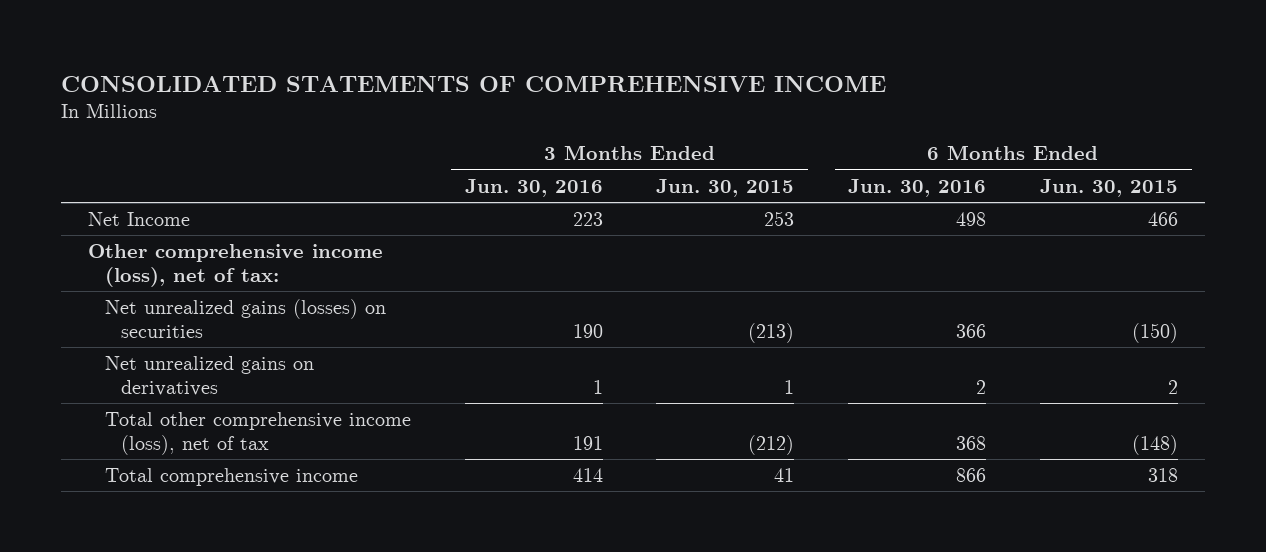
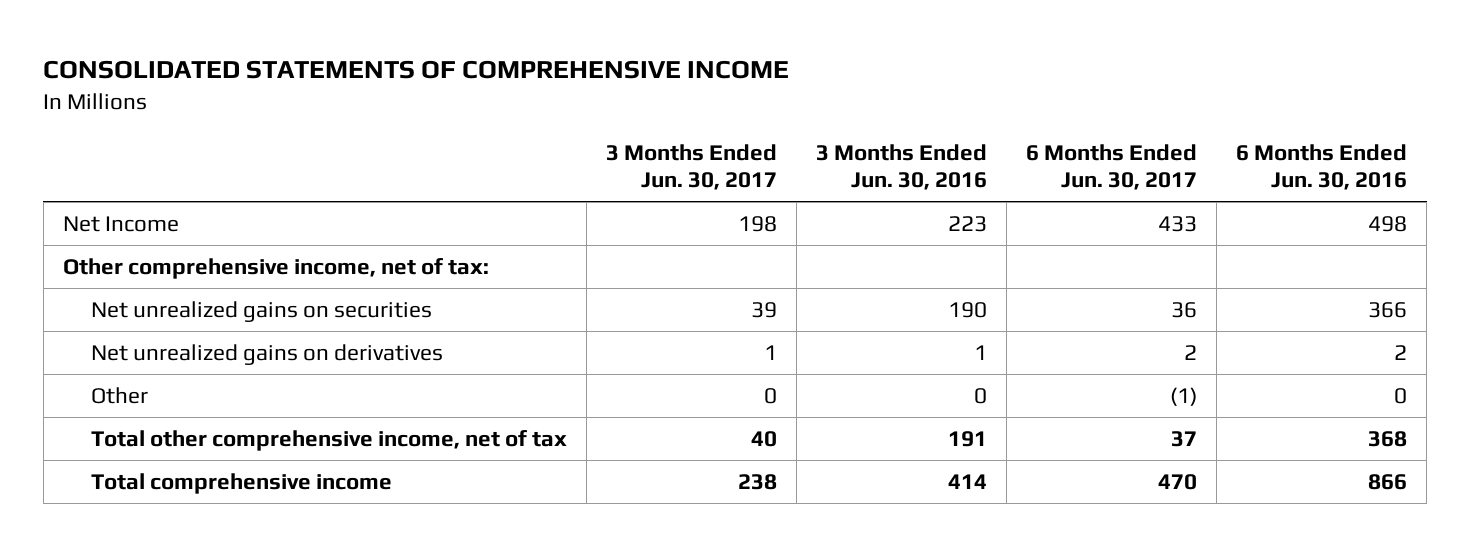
[656,178,795,197] Jun. 30, 2015 -> none
[1040,178,1179,197] Jun. 30, 2015 -> none
none -> [606,144,778,191] 3 Months Ended Jun. 30, 2017
none -> [1026,144,1198,191] 6 Months Ended Jun. 30, 2017
[88,243,384,287] Other comprehensive income (loss), net of tax: -> [62,257,489,279] Other comprehensive income, net of tax:
[104,298,386,338] Net unrealized gains (losses) on securities -> [90,300,432,322] Net unrealized gains on securities
none -> [90,386,148,404] Other
[104,411,411,455] Total other comprehensive income (loss), net of tax -> [90,429,567,451] Total other comprehensive income, net of tax

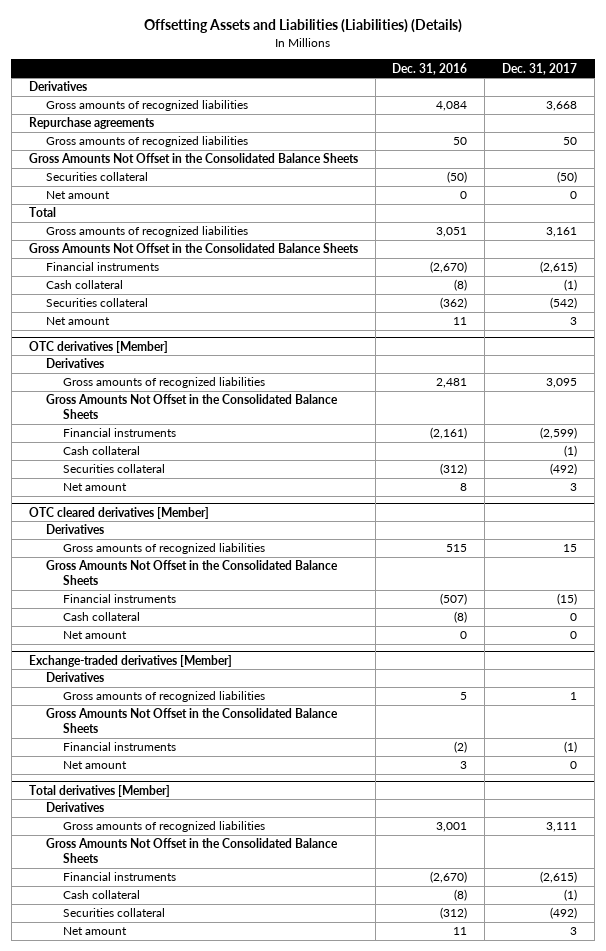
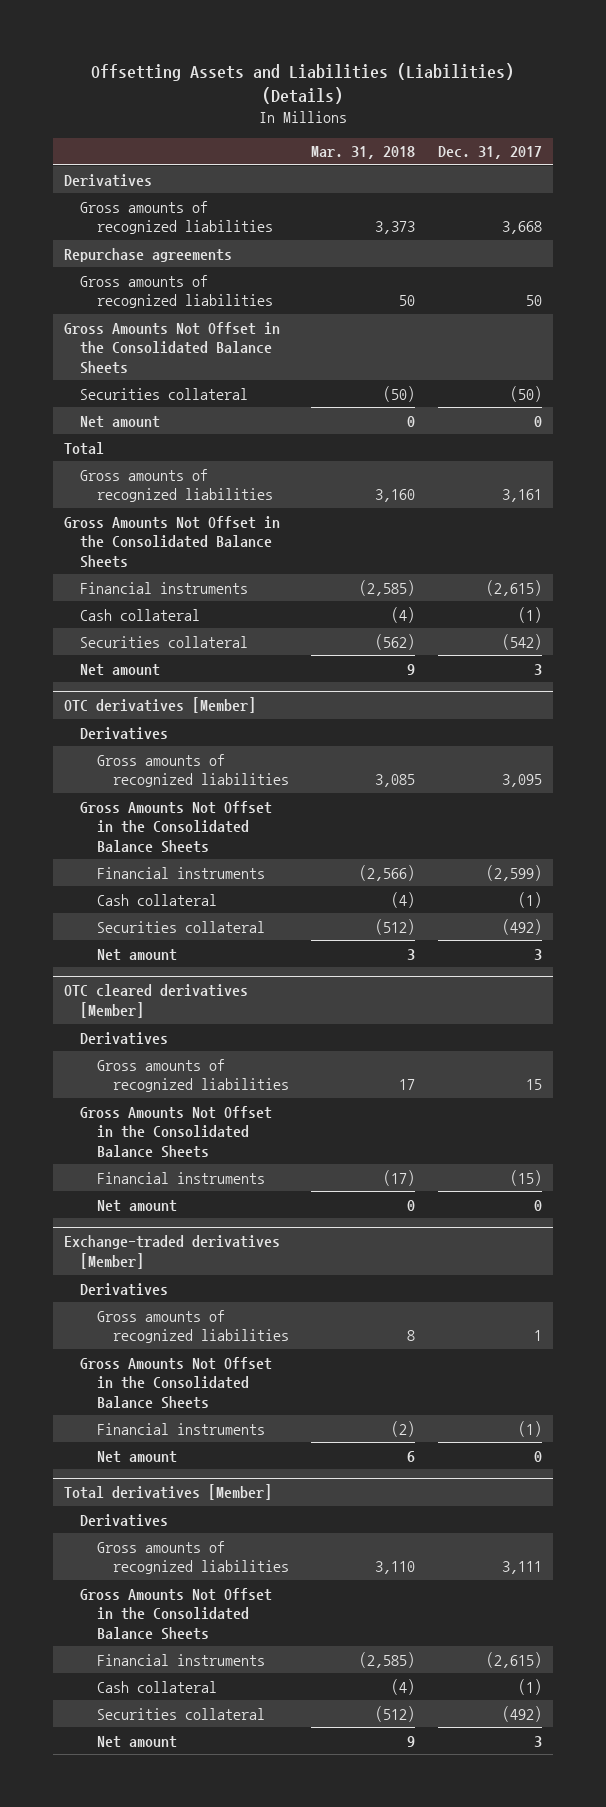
[392,62,468,75] Dec. 31, 2016 -> none
none -> [311,146,416,160] Mar. 31, 2018
[62,612,140,622] Cash collateral -> none

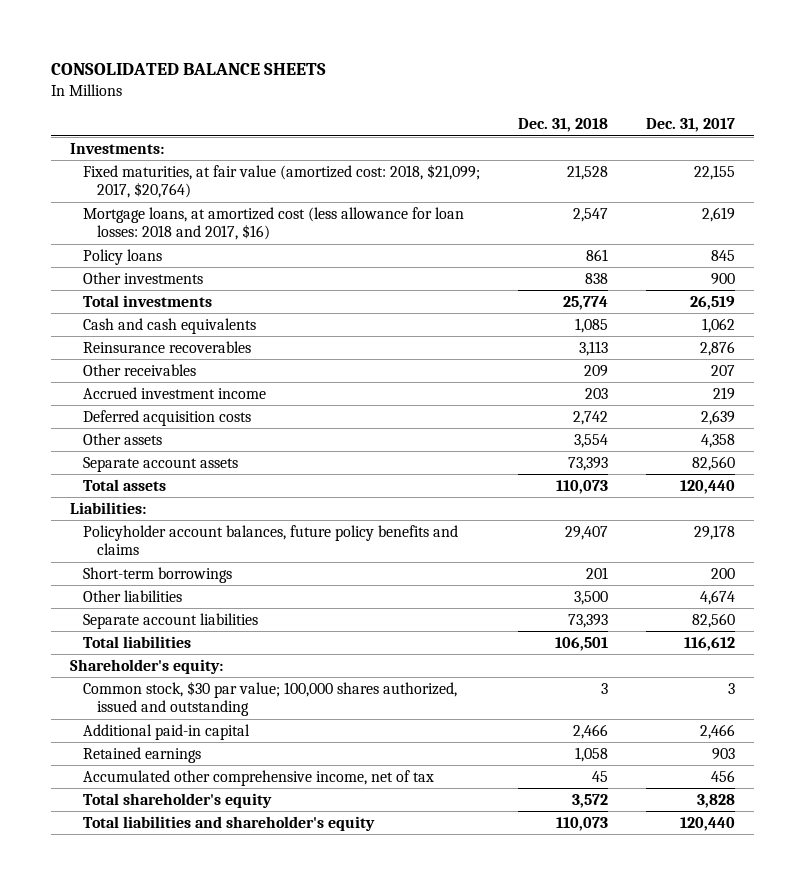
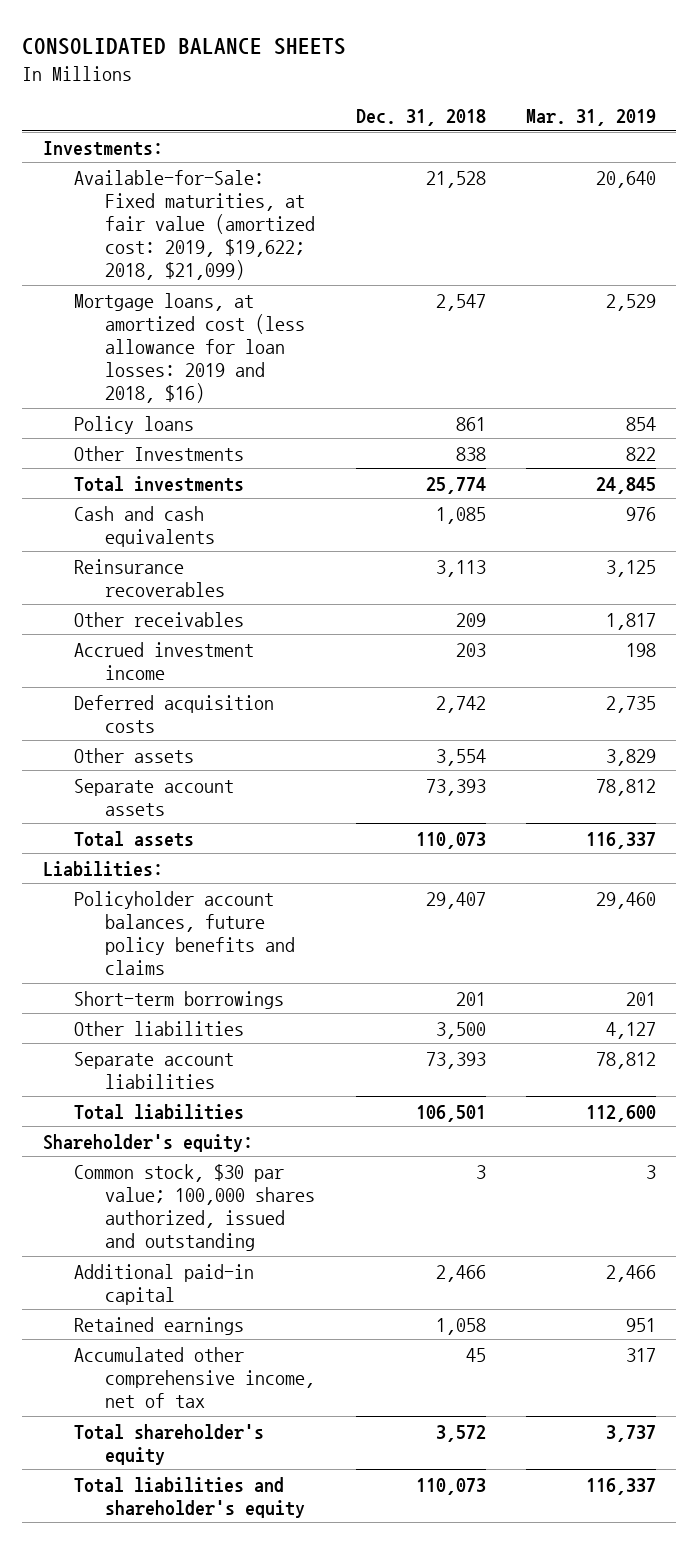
[645,118,735,133] Dec. 31, 2017 -> none
none -> [526,108,657,126] Mar. 31, 2019
[83,164,481,199] Fixed maturities, at fair value (amortized cost: 2018, $21,099; 2017, $20,764) -> [73,169,316,281] Available-for-Sale: Fixed maturities, at fair value (amortized cost: 2019, $19,622; 2018, $21,099)
[83,207,465,241] Mortgage loans, at amortized cost (less allowance for loan losses: 2018 and 2017, $16) -> [73,292,306,404] Mortgage loans, at amortized cost (less allowance for loan losses: 2019 and 2018, $16)
[83,272,204,285] Other investments -> [73,445,244,461] Other Investments

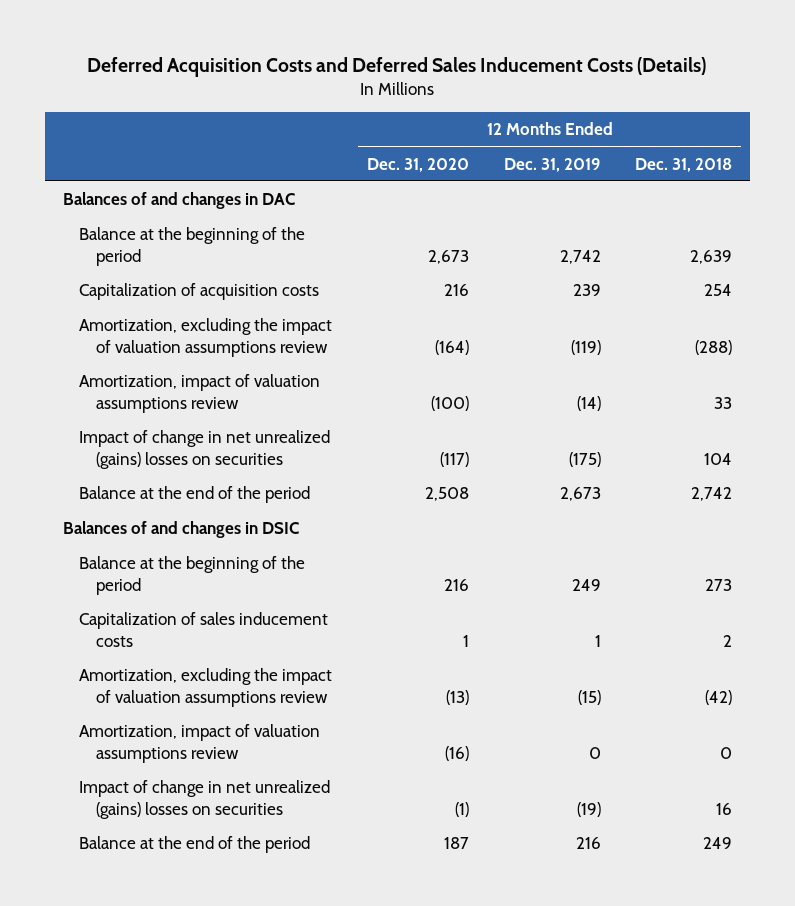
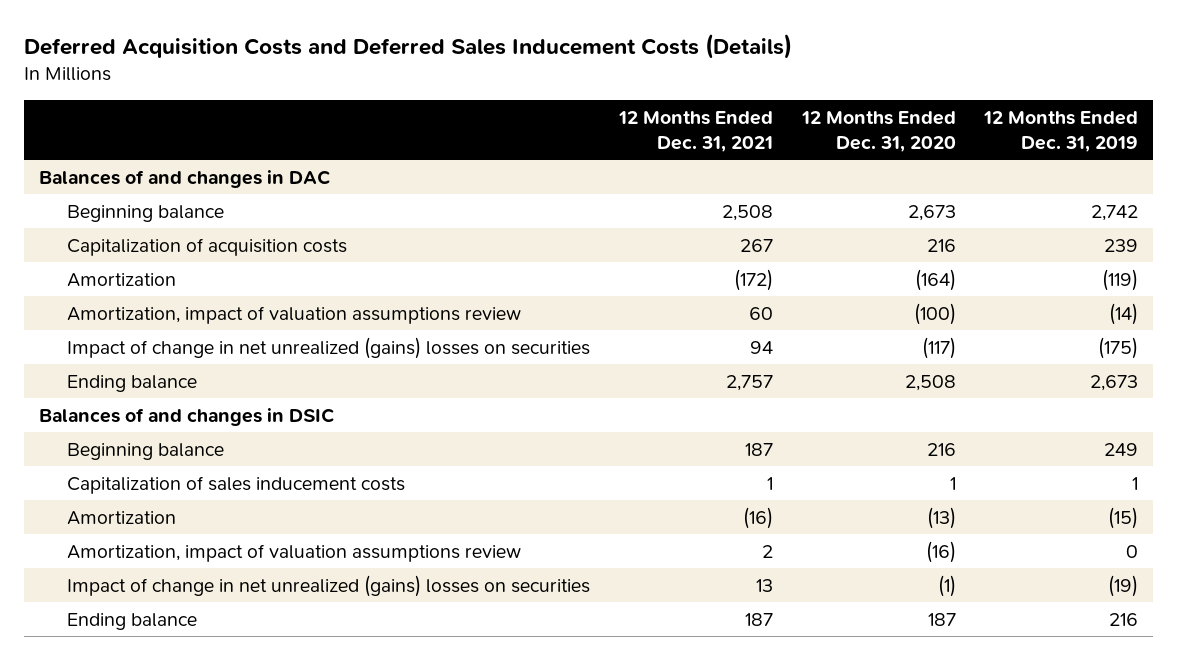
[635,157,733,172] Dec. 31, 2018 -> none
none -> [617,110,773,152] 12 Months Ended Dec. 31, 2021
[79,227,306,267] Balance at the beginning of the period -> [67,204,225,222] Beginning balance
[79,318,333,358] Amortization, excluding the impact of valuation assumptions review -> [67,272,177,287] Amortization
[79,486,311,504] Balance at the end of the period -> [67,374,198,392] Ending balance
[79,556,306,596] Balance at the beginning of the period -> [67,442,225,460] Beginning balance
[79,668,333,708] Amortization, excluding the impact of valuation assumptions review -> [67,510,177,525] Amortization
[79,836,311,854] Balance at the end of the period -> [67,612,198,630] Ending balance

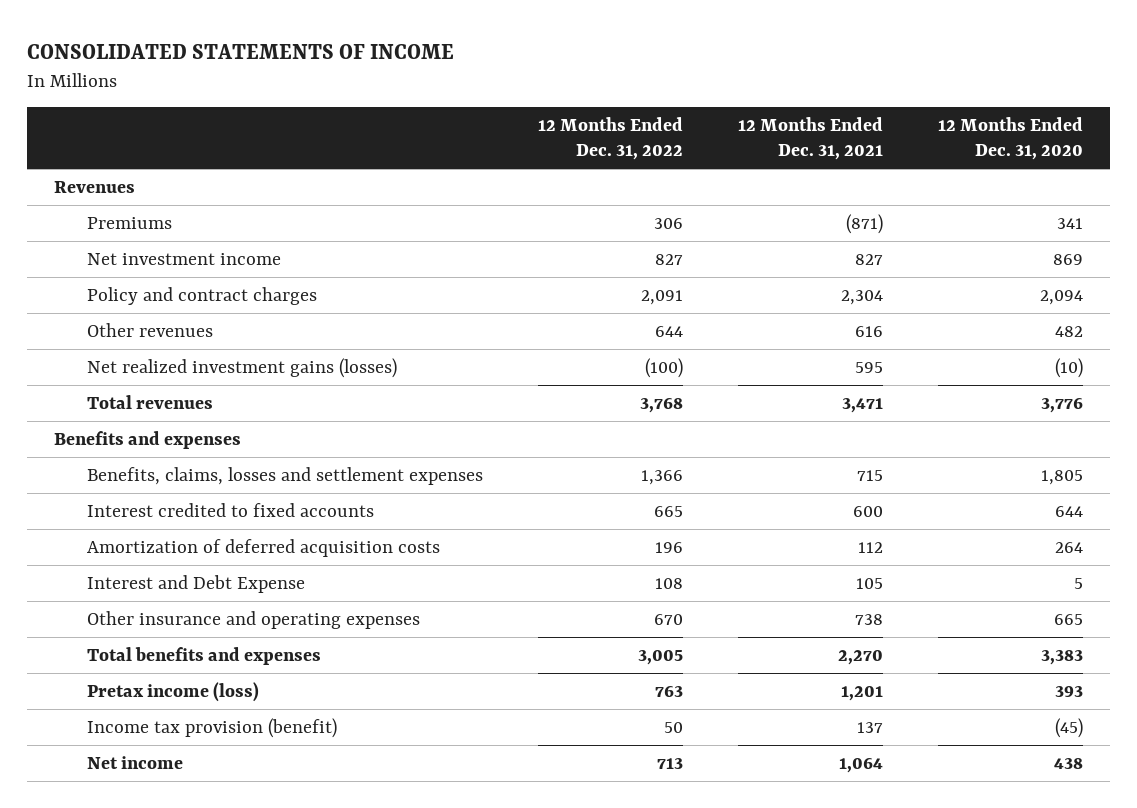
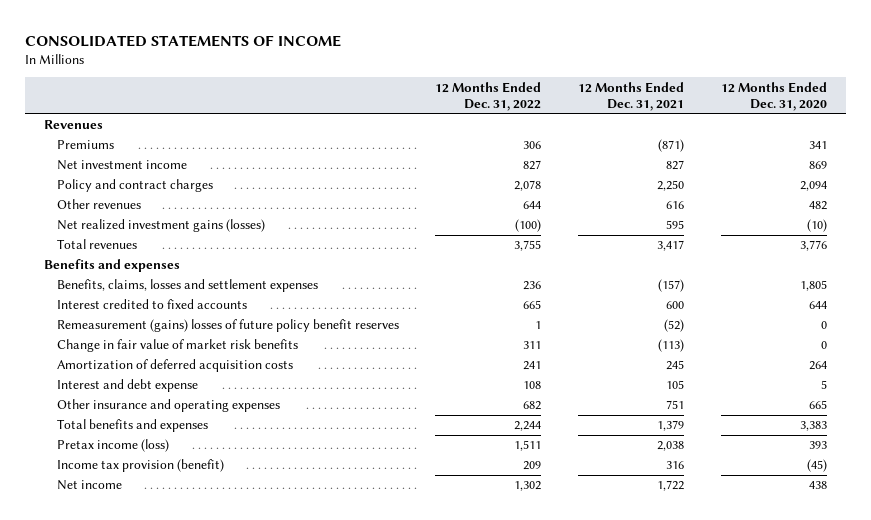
[640,289,683,305] 2,091 -> [514,180,542,192] 2,078
[840,289,883,305] 2,304 -> [657,180,685,192] 2,250
[639,397,683,413] 3,768 -> [514,240,542,252] 3,755
[841,397,883,413] 3,471 -> [657,240,685,252] 3,417
[640,469,683,485] 1,366 -> [523,281,542,291] 236
[856,469,883,481] 715 -> [658,279,685,293] (157)
none -> [56,319,399,333] Remeasurement (gains) losses of future policy benefit reserves
none -> [56,339,298,353] Change in fair value of market risk benefits
[654,541,683,553] 196 -> [523,361,542,371] 241
[857,541,883,553] 112 -> [666,360,685,371] 245
[86,574,305,593] Interest and Debt Expense -> [56,379,198,393] Interest and debt expense
[653,613,683,625] 670 -> [523,401,542,411] 682
[854,613,883,625] 738 -> [666,400,685,410] 751
[637,649,683,665] 3,005 -> [514,421,542,432] 2,244
[837,649,883,665] 2,270 -> [657,420,685,432] 1,379
[654,685,683,697] 763 -> [514,440,542,452] 1,511
[840,685,883,701] 1,201 -> [657,441,685,452] 2,038
[663,721,683,733] 50 -> [523,461,542,471] 209
[856,721,883,733] 137 -> [666,461,685,470] 316
[656,757,683,769] 713 -> [514,481,542,492] 1,302
[838,757,883,773] 1,064 -> [657,480,685,492] 1,722

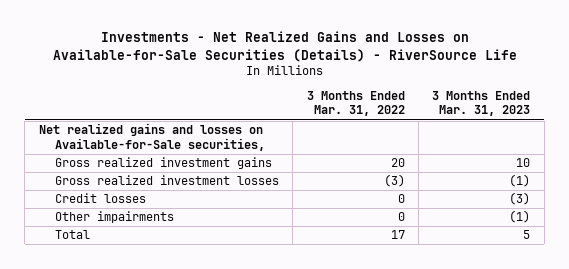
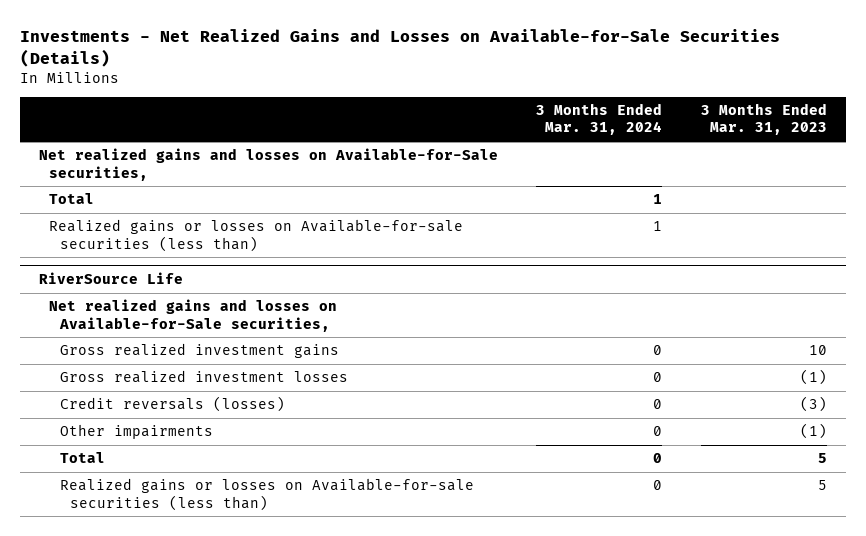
[52,31,517,62] Investments - Net Realized Gains and Losses on Available-for-Sale Securities (Details) - RiverSource Life -> [19,28,780,67] Investments - Net Realized Gains and Losses on Available-for-Sale Securities (Details)
[306,90,405,117] 3 Months Ended Mar. 31, 2022 -> none
none -> [536,103,663,136] 3 Months Ended Mar. 31, 2024
none -> [49,193,95,205] Total
none -> [49,219,464,252] Realized gains or losses on Available-for-sale securities (less than)
none -> [39,272,184,285] RiverSource Life
none -> [49,299,338,332] Net realized gains and losses on Available-for-Sale securities,
[54,193,146,204] Credit losses -> [59,396,285,413] Credit reversals (losses)
none -> [59,478,474,511] Realized gains or losses on Available-for-sale securities (less than)

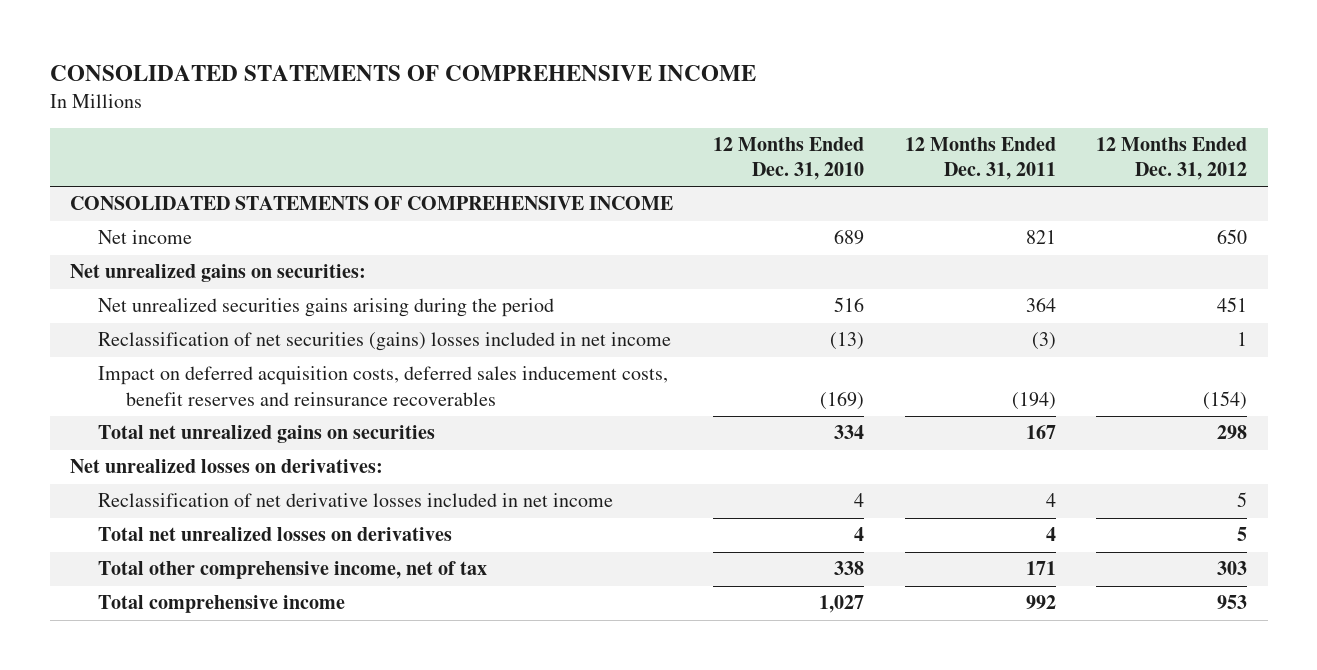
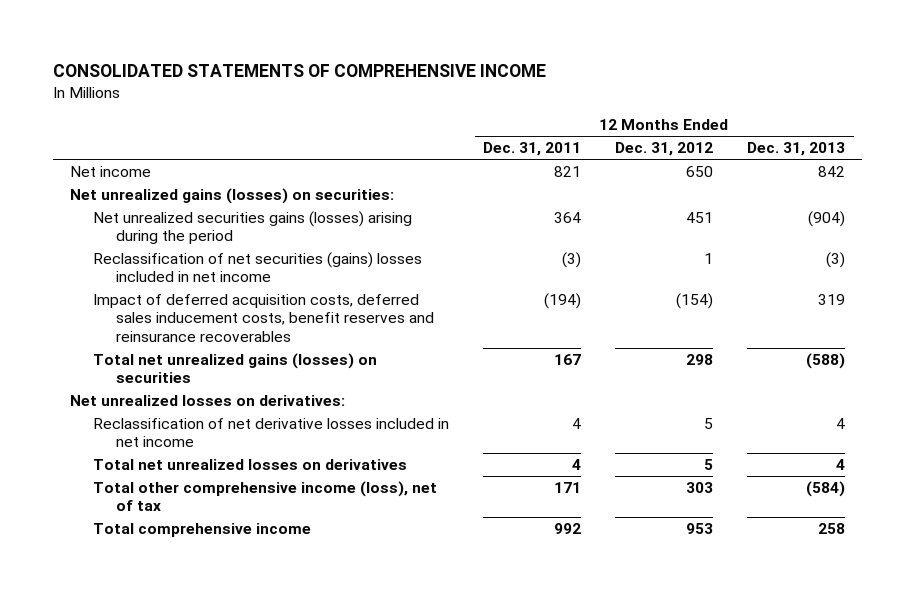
[713,136,865,181] 12 Months Ended Dec. 31, 2010 -> none
none -> [747,142,846,157] Dec. 31, 2013
[69,196,673,211] CONSOLIDATED STATEMENTS OF COMPREHENSIVE INCOME -> none
[69,264,366,283] Net unrealized gains on securities: -> [70,187,395,204] Net unrealized gains (losses) on securities:
[97,298,554,318] Net unrealized securities gains arising during the period -> [93,210,413,245] Net unrealized securities gains (losses) arising during the period
[97,366,668,406] Impact on deferred acquisition costs, deferred sales inducement costs, benefit reserves and reinsurance recoverables -> [93,293,434,343] Impact of deferred acquisition costs, deferred sales inducement costs, benefit reserves and reinsurance recoverables
[97,425,435,444] Total net unrealized gains on securities -> [93,352,378,384] Total net unrealized gains (losses) on securities
[97,561,487,580] Total other comprehensive income, net of tax -> [93,480,438,512] Total other comprehensive income (loss), net of tax

